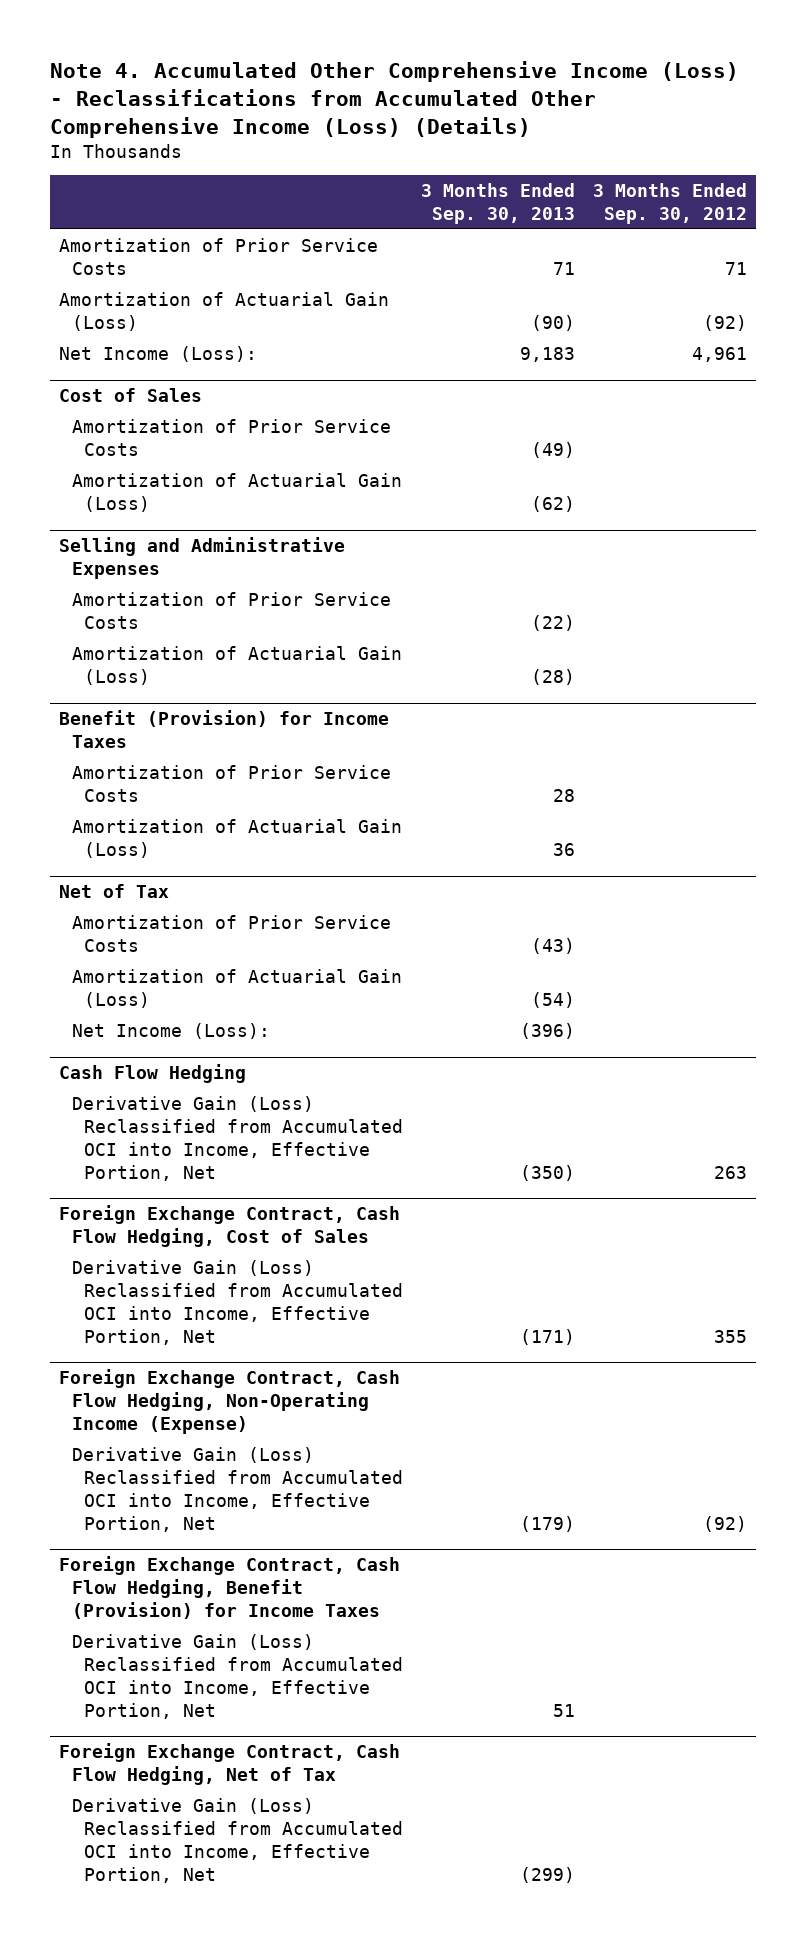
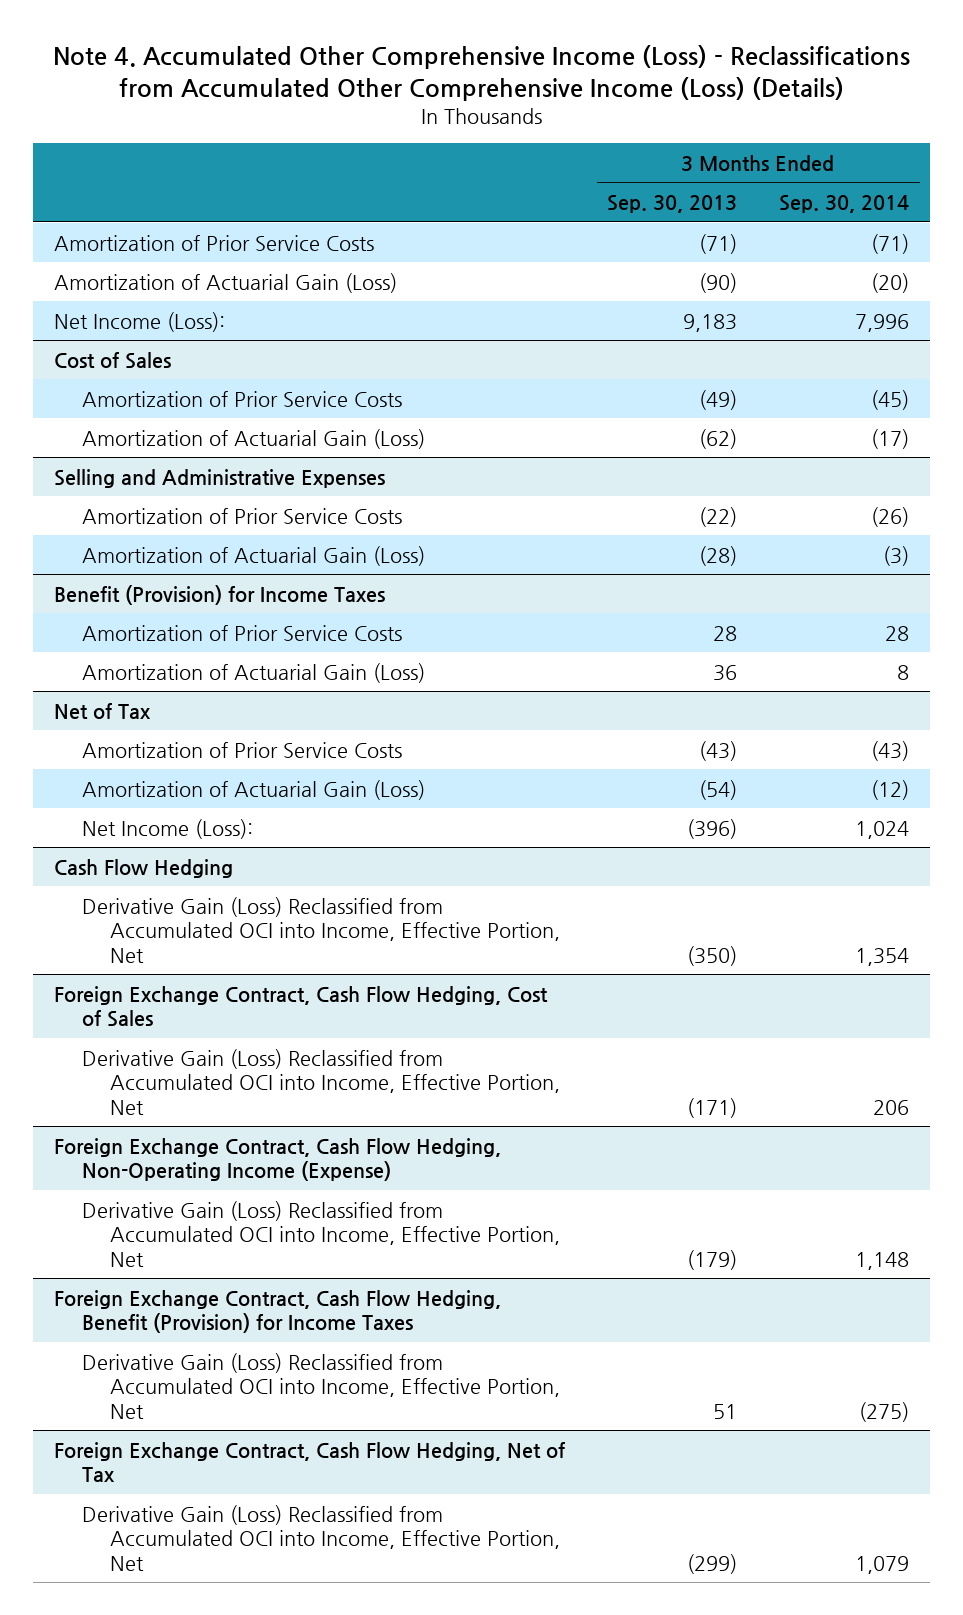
[593,183,748,225] 3 Months Ended Sep. 30, 2012 -> none
none -> [779,195,910,214] Sep. 30, 2014
[553,261,576,275] 71 -> [699,233,738,254] (71)

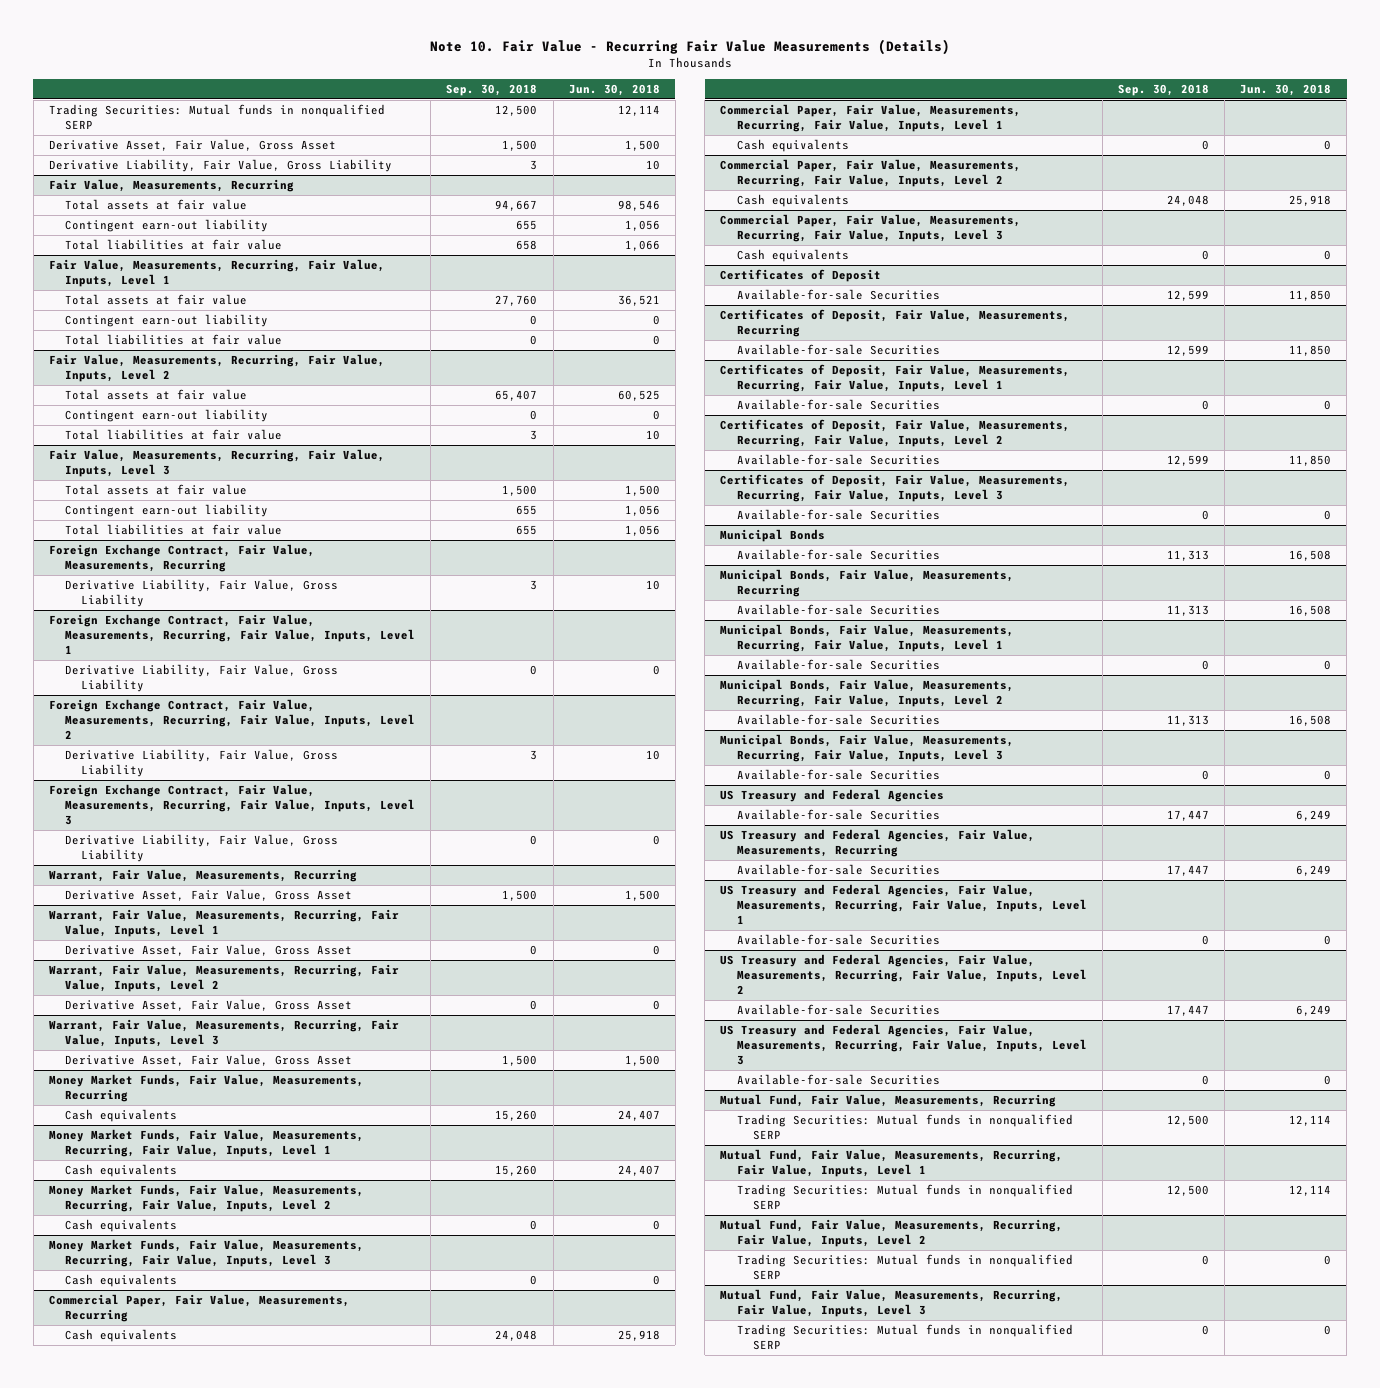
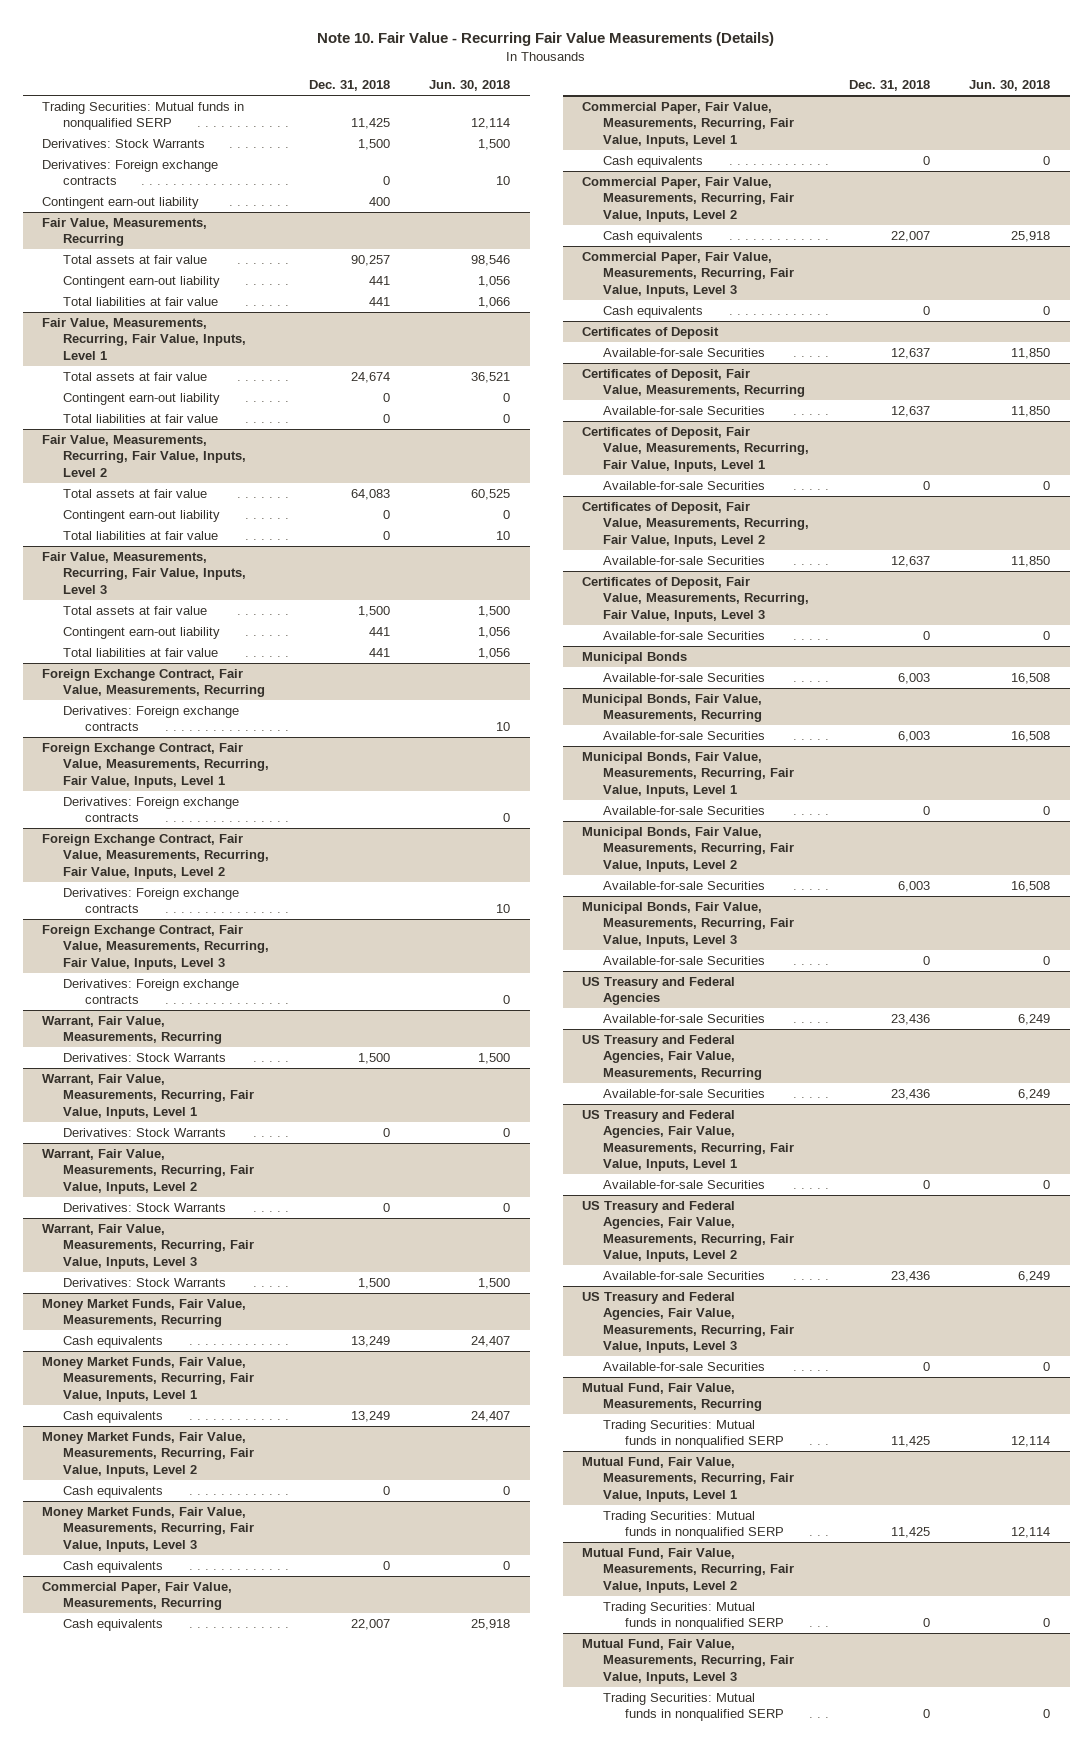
[446,83,538,96] Sep. 30, 2018 -> none
none -> [308,80,390,92] Dec. 31, 2018
[48,139,336,152] Derivative Asset, Fair Value, Gross Asset -> [42,139,206,149] Derivatives: Stock Warrants
[48,159,392,173] Derivative Liability, Fair Value, Gross Liability -> [42,160,219,186] Derivatives: Foreign exchange contracts
none -> [42,197,200,210] Contingent earn-out liability
[65,579,339,608] Derivative Liability, Fair Value, Gross Liability -> [63,706,240,732] Derivatives: Foreign exchange contracts
[65,664,339,693] Derivative Liability, Fair Value, Gross Liability -> [63,797,240,823] Derivatives: Foreign exchange contracts
[65,749,339,778] Derivative Liability, Fair Value, Gross Liability -> [63,888,240,914] Derivatives: Foreign exchange contracts
[65,834,339,863] Derivative Liability, Fair Value, Gross Liability -> [63,979,240,1005] Derivatives: Foreign exchange contracts
[65,889,353,902] Derivative Asset, Fair Value, Gross Asset -> [63,1053,227,1063] Derivatives: Stock Warrants
[65,944,353,957] Derivative Asset, Fair Value, Gross Asset -> [63,1128,227,1138] Derivatives: Stock Warrants
[65,999,353,1012] Derivative Asset, Fair Value, Gross Asset -> [63,1203,227,1213] Derivatives: Stock Warrants
[65,1054,353,1067] Derivative Asset, Fair Value, Gross Asset -> [63,1278,227,1288] Derivatives: Stock Warrants

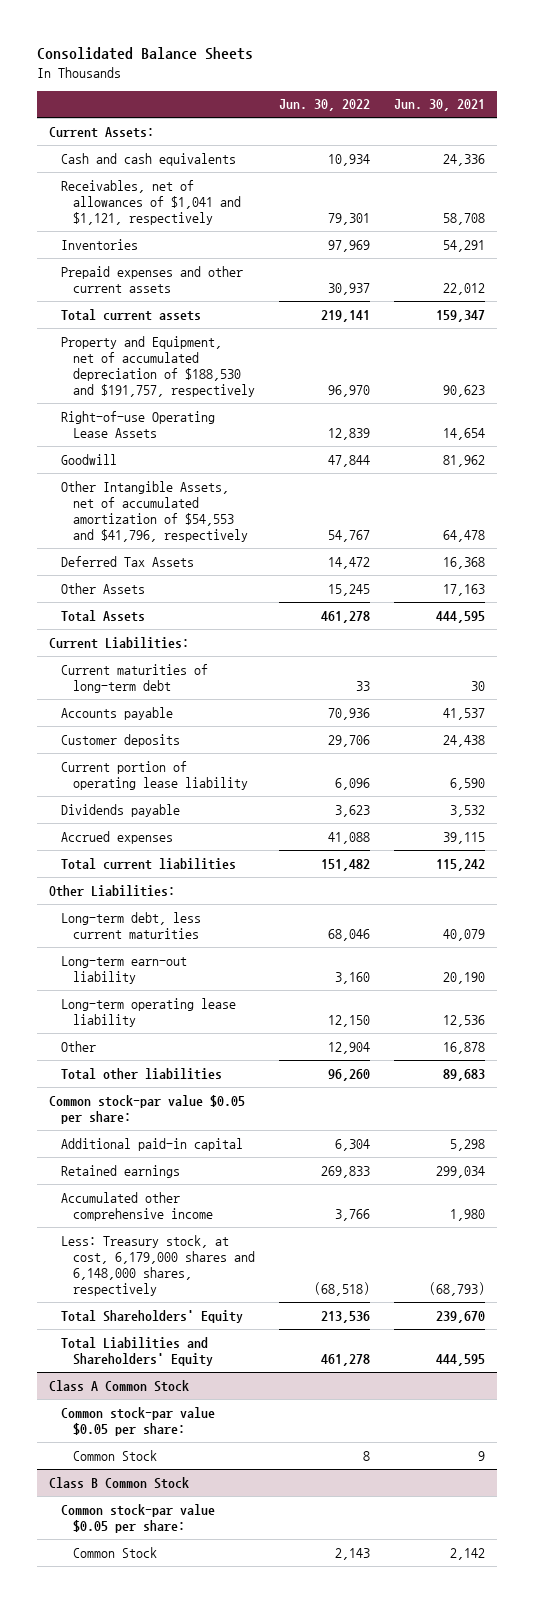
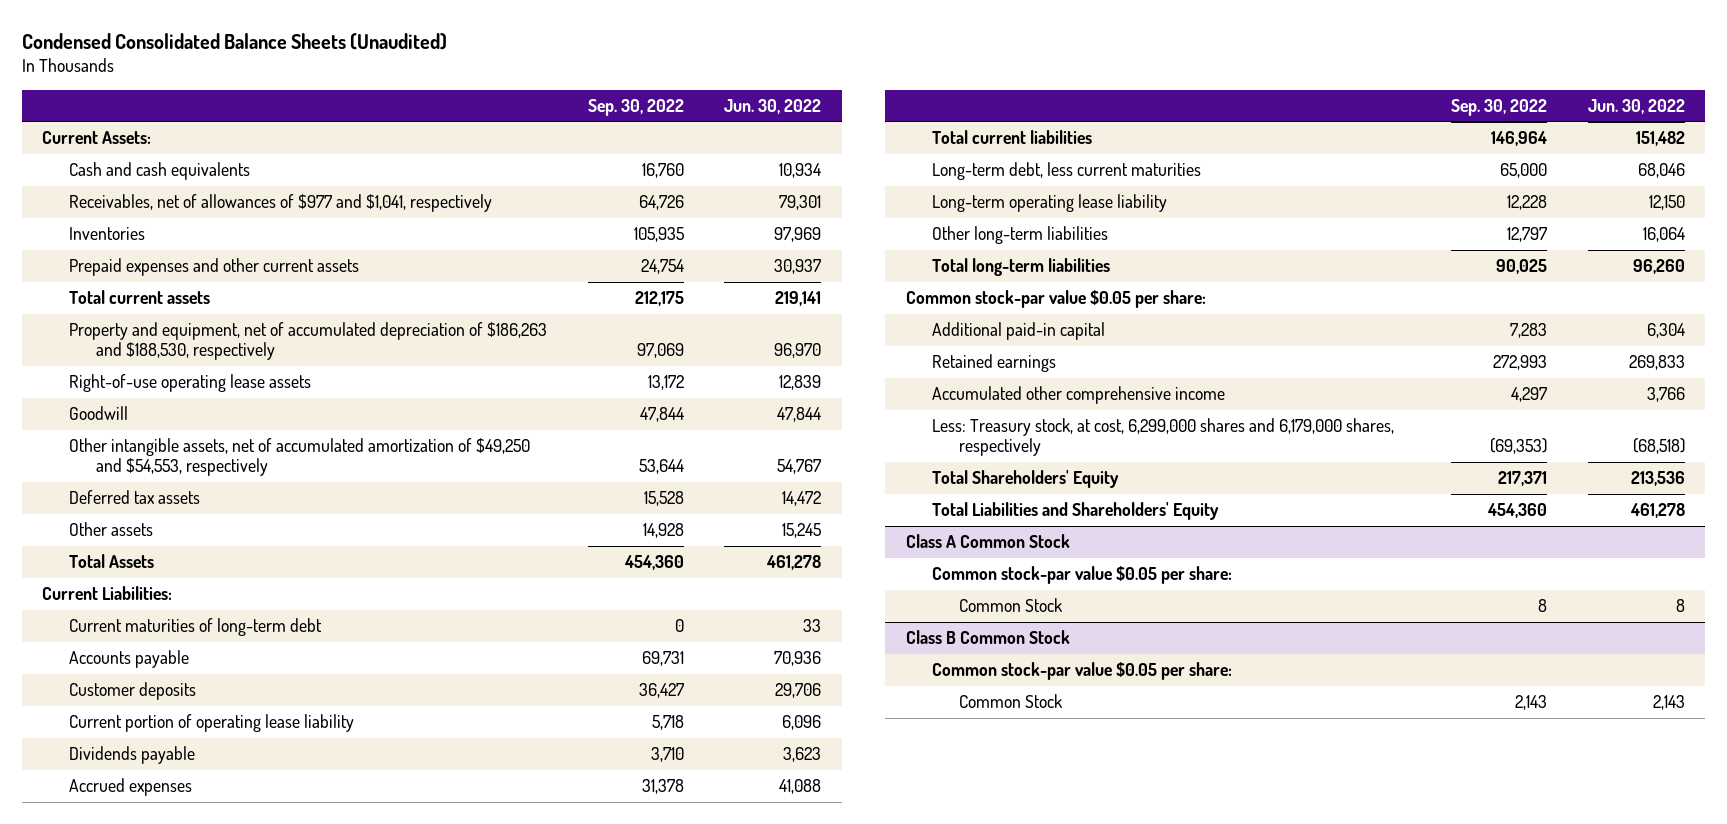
[36,47,253,61] Consolidated Balance Sheets -> [21,32,447,50] Condensed Consolidated Balance Sheets (Unaudited)
[394,99,486,112] Jun. 30, 2021 -> none
none -> [587,98,684,116] Sep. 30, 2022
[61,179,242,225] Receivables, net of allowances of $1,041 and $1,121, respectively -> [68,194,492,213] Receivables, net of allowances of $977 and $1,041, respectively
[61,335,256,398] Property and Equipment, net of accumulated depreciation of $188,530 and $191,757, respectively -> [68,322,547,361] Property and equipment, net of accumulated depreciation of $186,263 and $188,530, respectively
[61,410,216,438] Right-of-use Operating Lease Assets -> [68,374,311,393] Right-of-use operating lease assets
[61,480,249,543] Other Intangible Assets, net of accumulated amortization of $54,553 and $41,796, respectively -> [68,438,530,477] Other intangible assets, net of accumulated amortization of $49,250 and $54,553, respectively
[61,555,195,567] Deferred Tax Assets -> [68,490,200,505] Deferred tax assets
[61,582,146,594] Other Assets -> [68,522,153,537] Other assets
[48,884,175,897] Other Liabilities: -> none
[61,955,188,984] Long-term earn-out liability -> none
[61,1040,97,1052] Other -> [932,226,1109,245] Other long-term liabilities
[328,1041,371,1054] 12,904 -> [1642,227,1685,243] 16,064
[61,1067,223,1080] Total other liabilities -> [932,258,1111,277] Total long-term liabilities
[61,1234,256,1297] Less: Treasury stock, at cost, 6,179,000 shares and 6,148,000 shares, respectively -> [932,418,1395,457] Less: Treasury stock, at cost, 6,299,000 shares and 6,179,000 shares, respectively

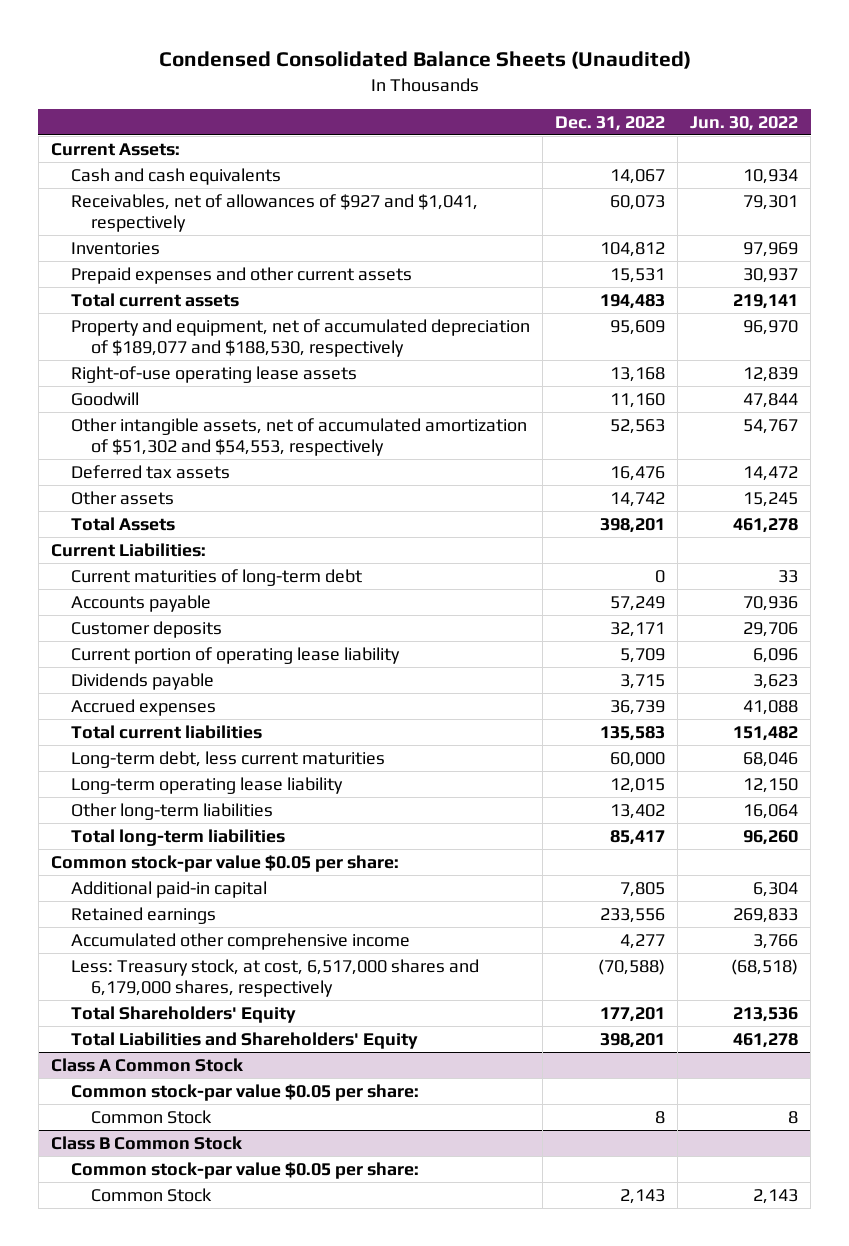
[587,98,684,116] Sep. 30, 2022 -> none
none -> [555,115,666,131] Dec. 31, 2022
[68,194,492,213] Receivables, net of allowances of $977 and $1,041, respectively -> [71,193,479,232] Receivables, net of allowances of $927 and $1,041, respectively
[68,322,547,361] Property and equipment, net of accumulated depreciation of $186,263 and $188,530, respectively -> [71,318,531,357] Property and equipment, net of accumulated depreciation of $189,077 and $188,530, respectively
[68,438,530,477] Other intangible assets, net of accumulated amortization of $49,250 and $54,553, respectively -> [71,417,528,456] Other intangible assets, net of accumulated amortization of $51,302 and $54,553, respectively
[932,418,1395,457] Less: Treasury stock, at cost, 6,299,000 shares and 6,179,000 shares, respectively -> [71,958,480,997] Less: Treasury stock, at cost, 6,517,000 shares and 6,179,000 shares, respectively

